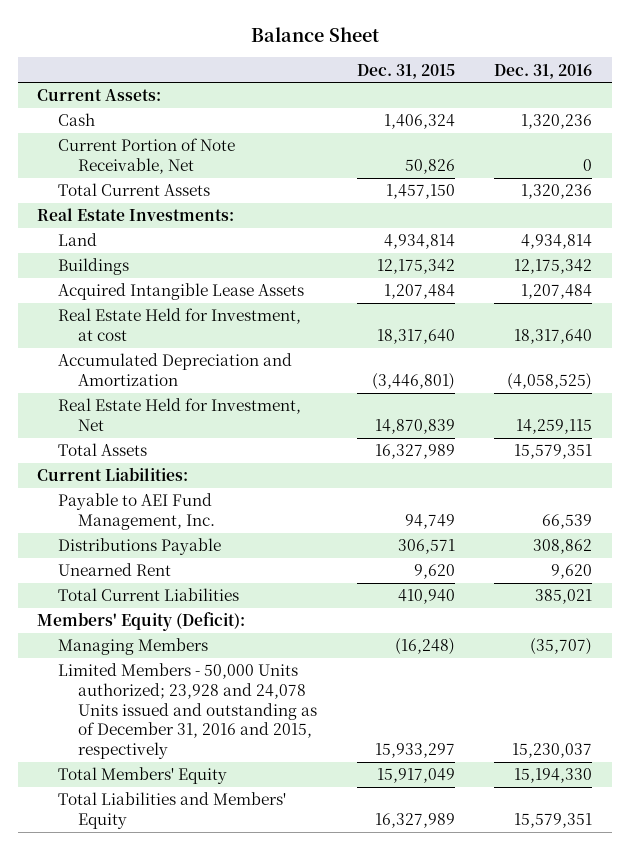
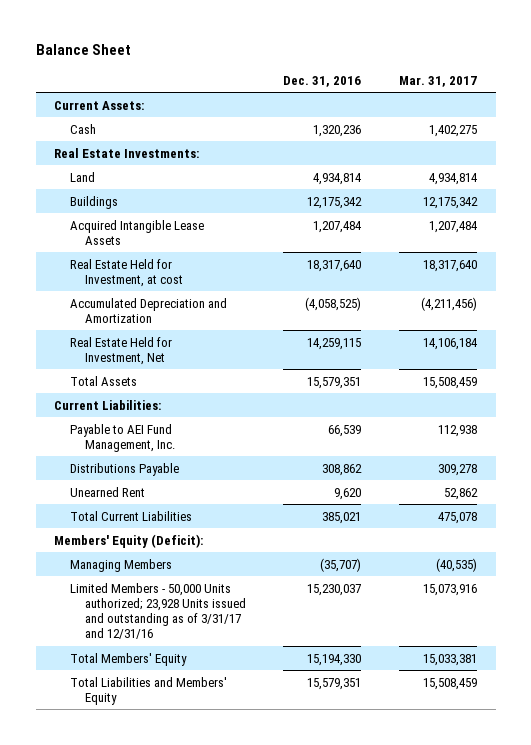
[356,63,455,79] Dec. 31, 2015 -> none
none -> [398,75,477,87] Mar. 31, 2017
[57,138,235,174] Current Portion of Note Receivable, Net -> none
[57,183,210,197] Total Current Assets -> none
[57,663,318,760] Limited Members - 50,000 Units authorized; 23,928 and 24,078 Units issued and outstanding as of December 31, 2016 and 2015, respectively -> [69,582,247,640] Limited Members - 50,000 Units authorized; 23,928 Units issued and outstanding as of 3/31/17 and 12/31/16

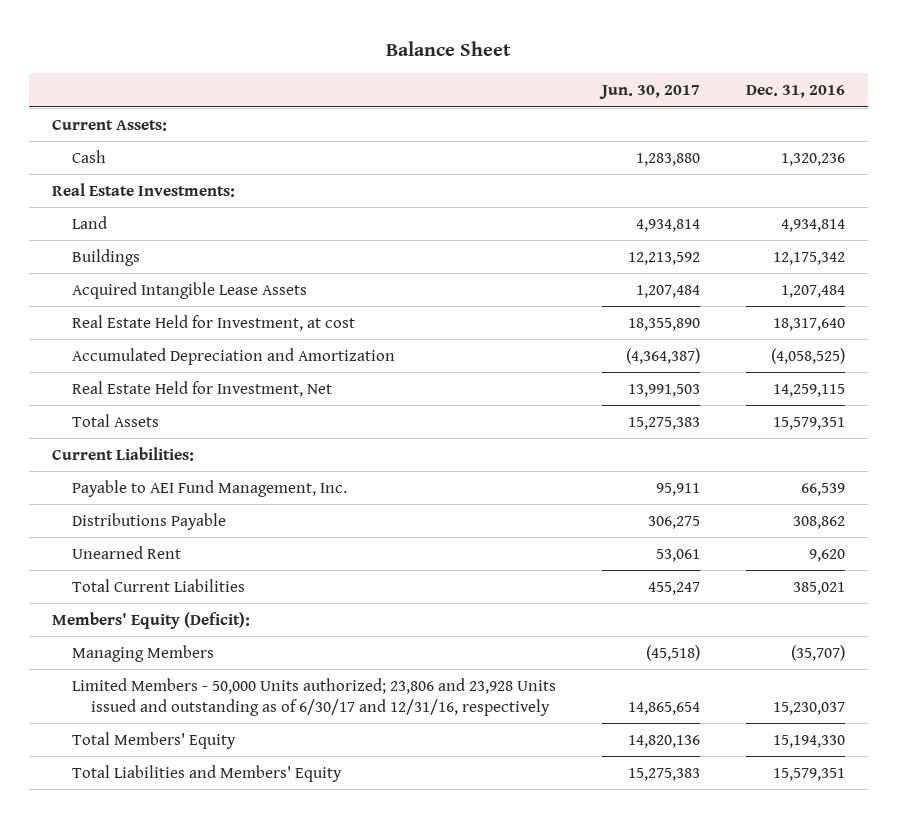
[398,75,477,87] Mar. 31, 2017 -> none
none -> [598,85,700,100] Jun. 30, 2017
[69,582,247,640] Limited Members - 50,000 Units authorized; 23,928 Units issued and outstanding as of 3/31/17 and 12/31/16 -> [71,678,556,716] Limited Members - 50,000 Units authorized; 23,806 and 23,928 Units issued and outstanding as of 6/30/17 and 12/31/16, respectively

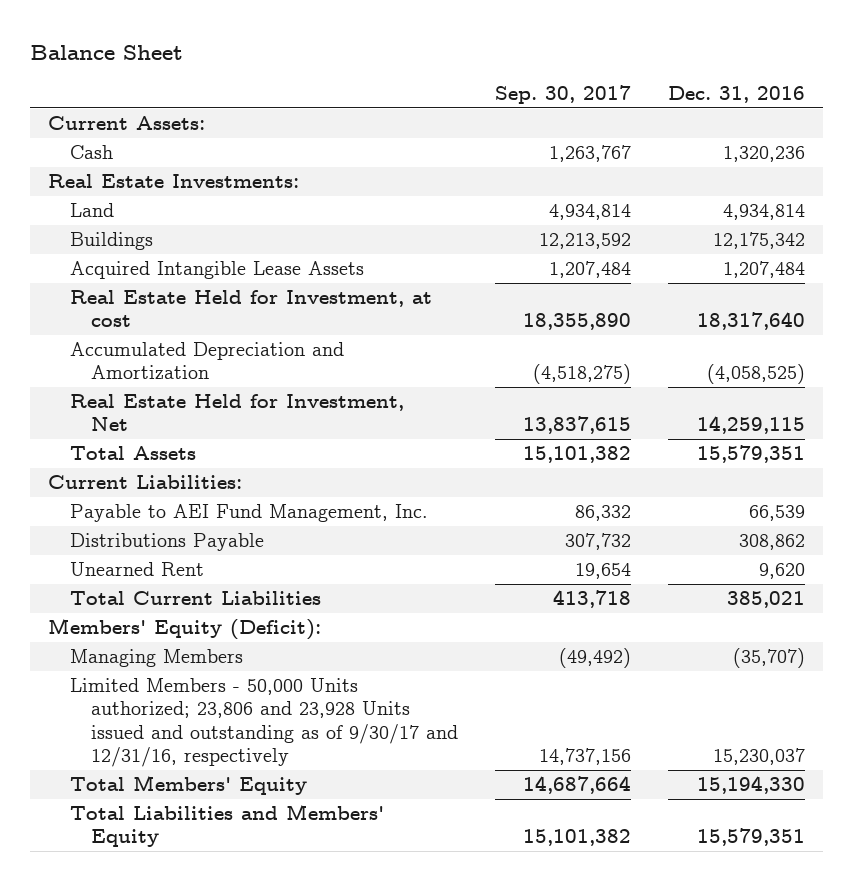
[598,85,700,100] Jun. 30, 2017 -> none
none -> [494,85,631,105] Sep. 30, 2017
[71,678,556,716] Limited Members - 50,000 Units authorized; 23,806 and 23,928 Units issued and outstanding as of 6/30/17 and 12/31/16, respectively -> [69,677,458,767] Limited Members - 50,000 Units authorized; 23,806 and 23,928 Units issued and outstanding as of 9/30/17 and 12/31/16, respectively

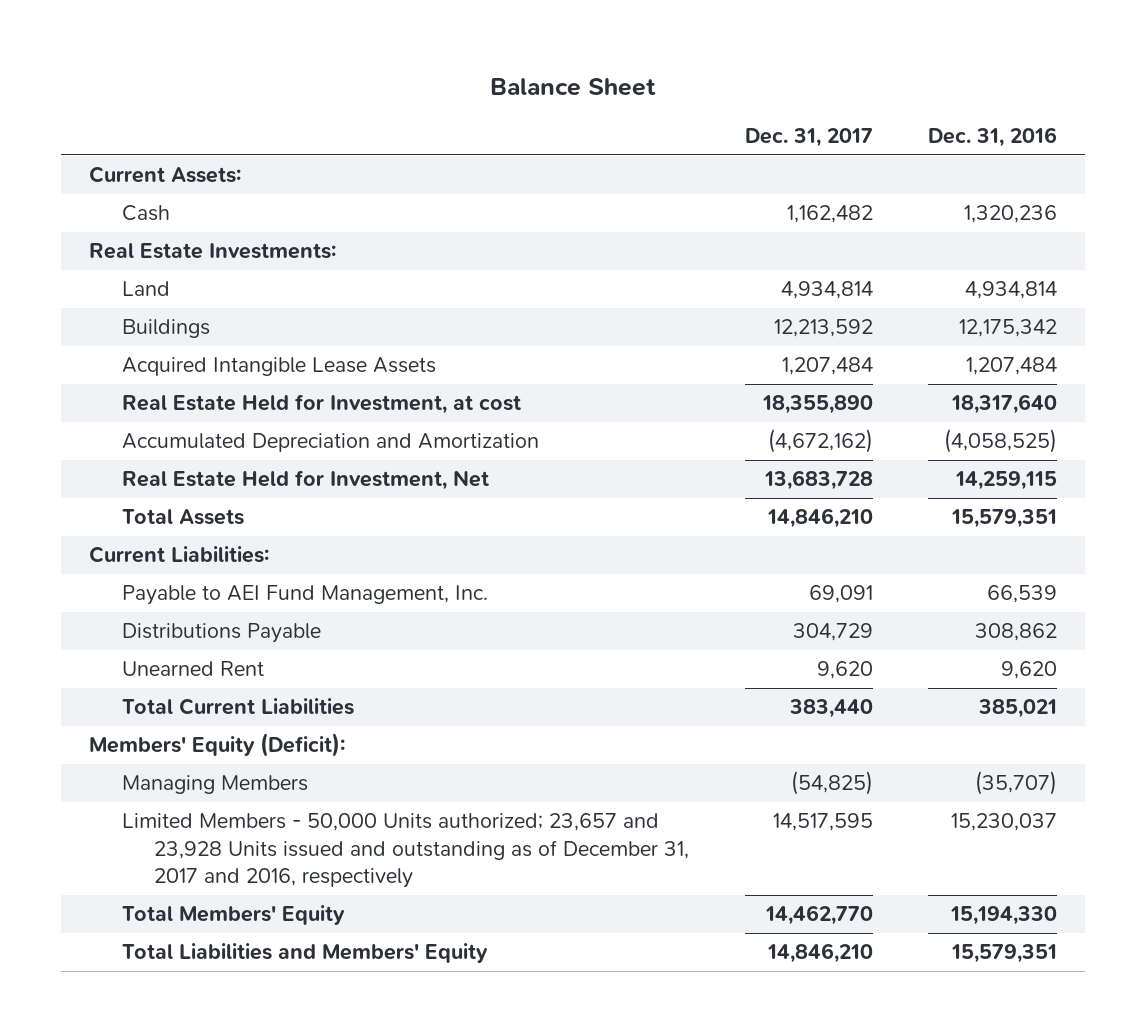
[494,85,631,105] Sep. 30, 2017 -> none
none -> [744,127,873,147] Dec. 31, 2017
[69,677,458,767] Limited Members - 50,000 Units authorized; 23,806 and 23,928 Units issued and outstanding as of 9/30/17 and 12/31/16, respectively -> [121,813,690,889] Limited Members - 50,000 Units authorized; 23,657 and 23,928 Units issued and outstanding as of December 31, 2017 and 2016, respectively

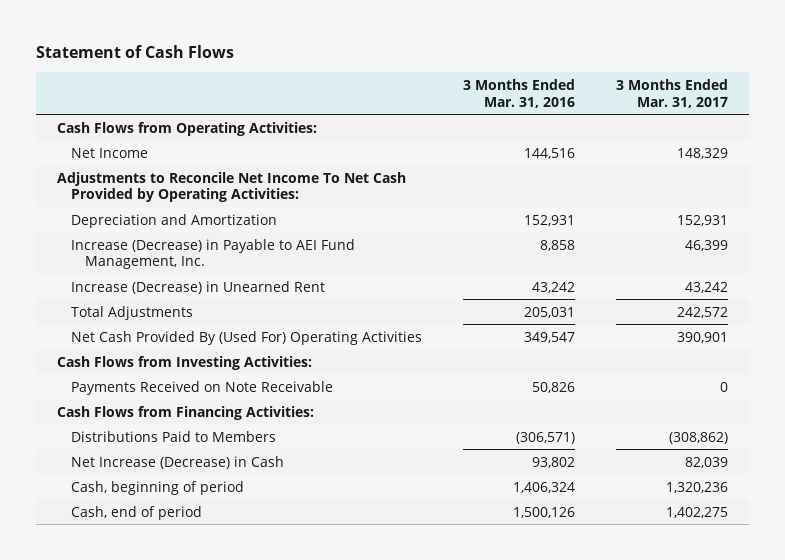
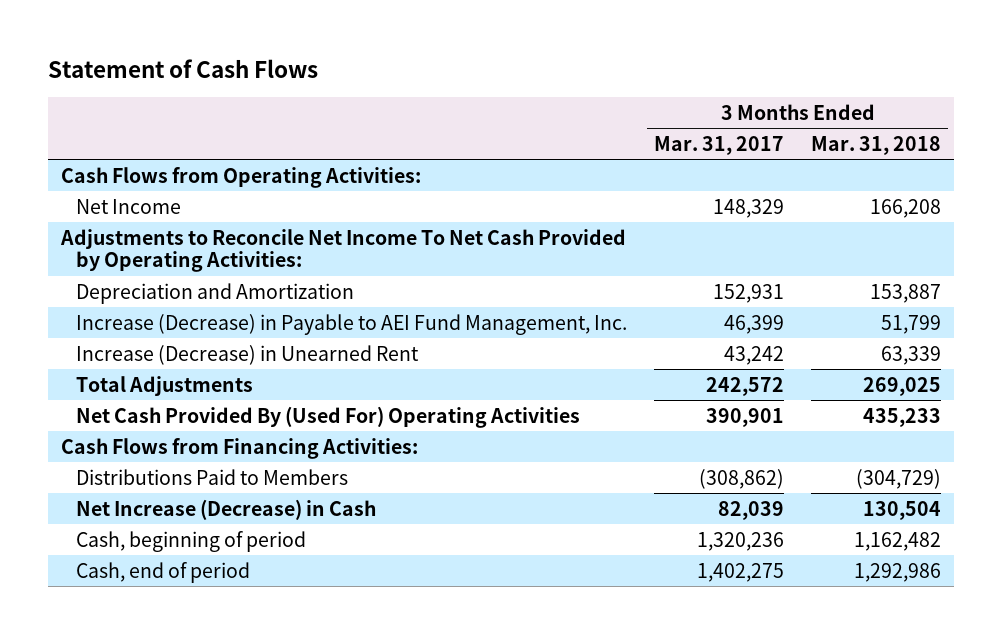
[463,78,576,108] 3 Months Ended Mar. 31, 2016 -> none
none -> [810,135,941,155] Mar. 31, 2018
[57,355,313,370] Cash Flows from Investing Activities: -> none
[70,380,333,395] Payments Received on Note Receivable -> none

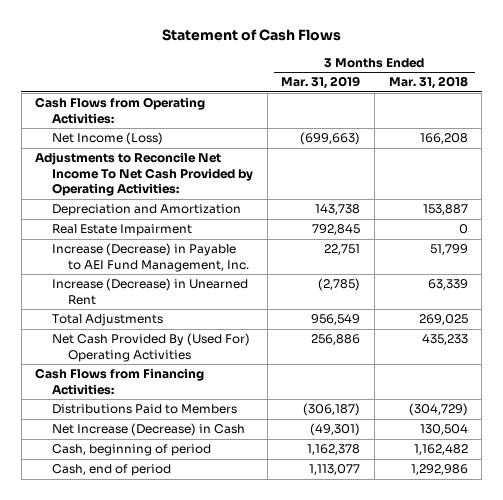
[654,135,785,155] Mar. 31, 2017 -> none
none -> [281,76,361,90] Mar. 31, 2019
[76,198,182,214] Net Income -> [51,132,163,146] Net Income (Loss)
none -> [51,224,192,237] Real Estate Impairment

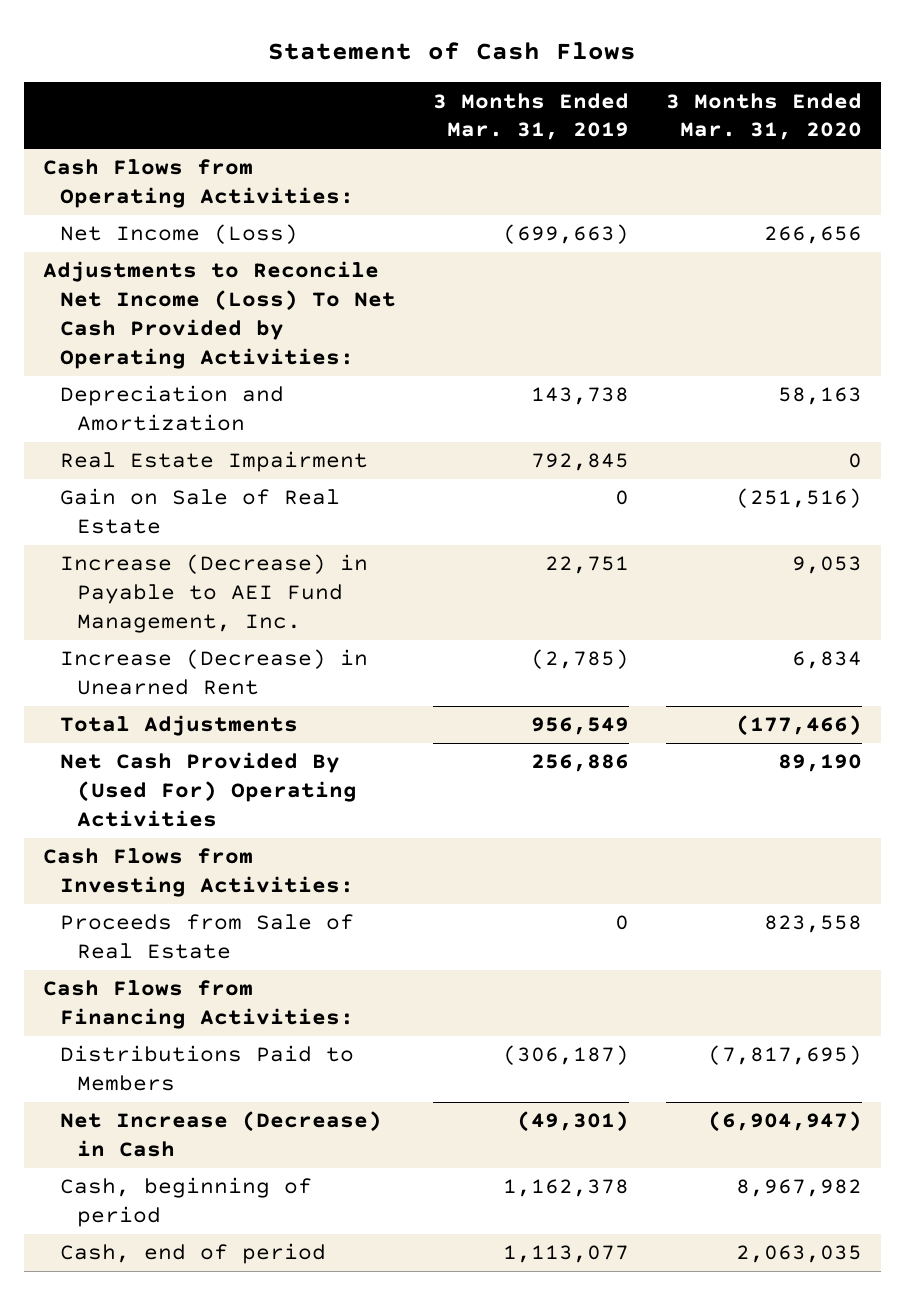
[388,76,468,90] Mar. 31, 2018 -> none
none -> [666,92,863,141] 3 Months Ended Mar. 31, 2020
[35,152,253,197] Adjustments to Reconcile Net Income To Net Cash Provided by Operating Activities: -> [42,261,396,369] Adjustments to Reconcile Net Income (Loss) To Net Cash Provided by Operating Activities:
none -> [59,488,340,535] Gain on Sale of Real Estate
none -> [42,848,354,898] Cash Flows from Investing Activities:
none -> [59,914,354,960] Proceeds from Sale of Real Estate

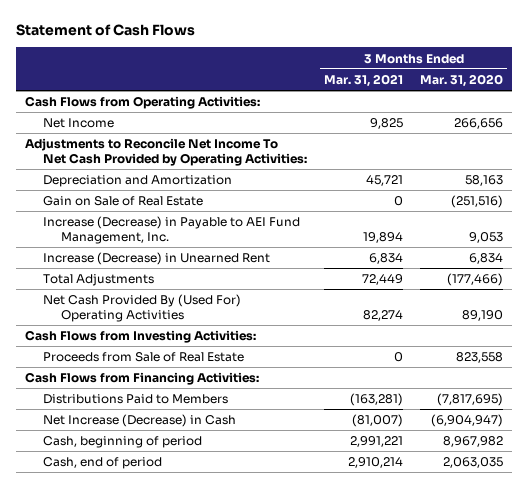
[432,92,629,141] 3 Months Ended Mar. 31, 2019 -> none
none -> [324,74,404,88] Mar. 31, 2021
[59,224,298,245] Net Income (Loss) -> [43,118,115,129] Net Income
[42,261,396,369] Adjustments to Reconcile Net Income (Loss) To Net Cash Provided by Operating Activities: -> [24,138,308,167] Adjustments to Reconcile Net Income To Net Cash Provided by Operating Activities:
[59,451,368,473] Real Estate Impairment -> none

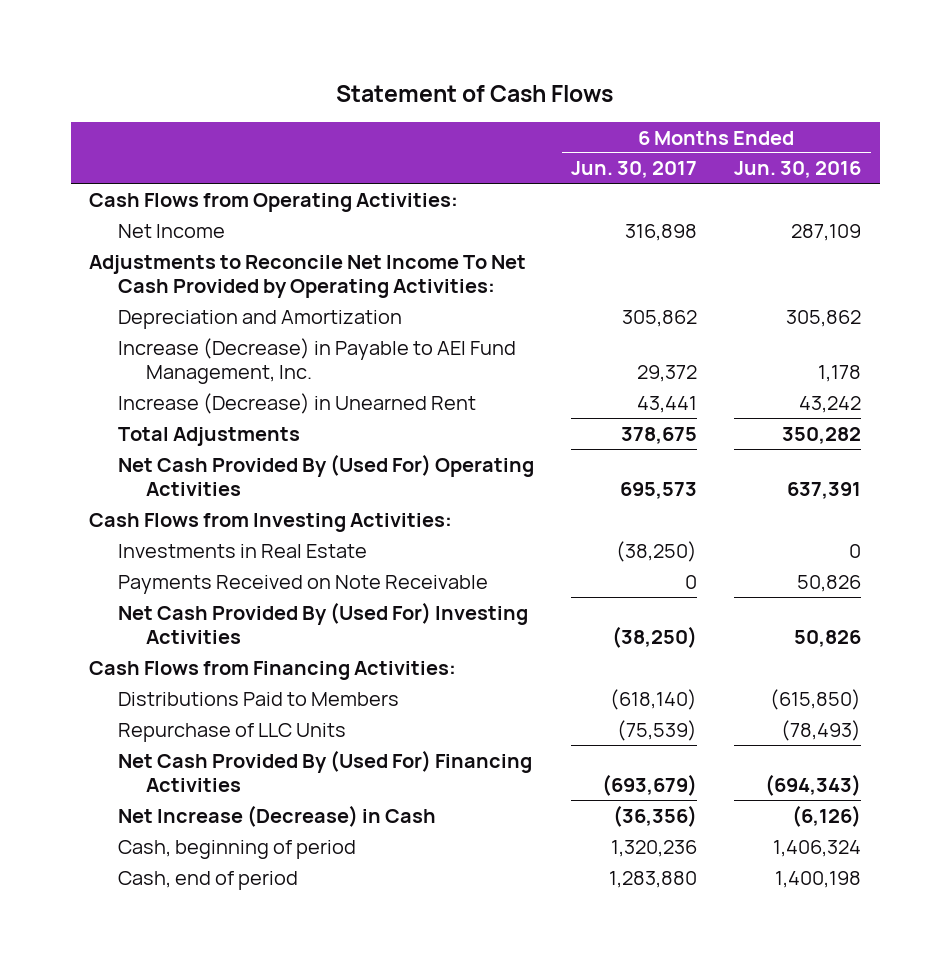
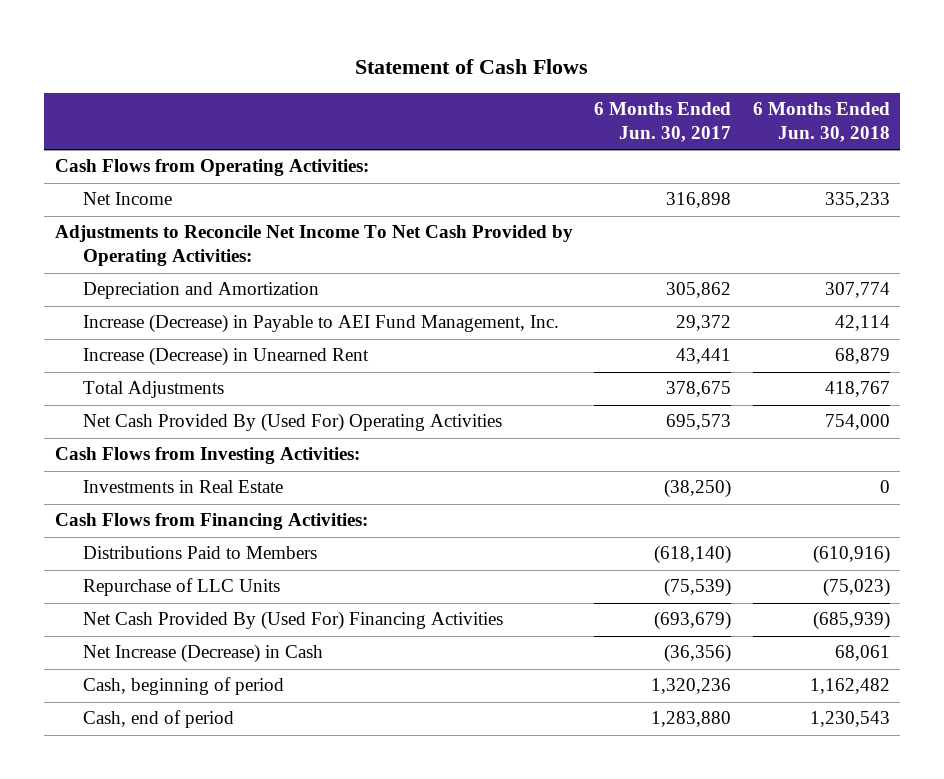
[734,161,862,179] Jun. 30, 2016 -> none
none -> [752,102,890,143] 6 Months Ended Jun. 30, 2018
[117,574,488,594] Payments Received on Note Receivable -> none
[117,601,528,645] Net Cash Provided By (Used For) Investing Activities -> none

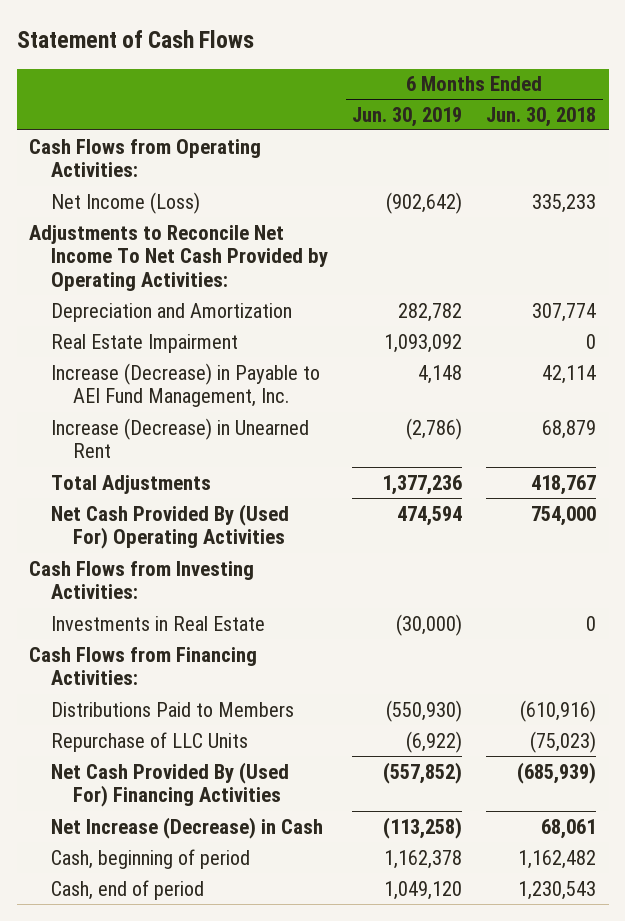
[594,102,732,143] 6 Months Ended Jun. 30, 2017 -> none
none -> [352,106,463,127] Jun. 30, 2019
[83,192,173,206] Net Income -> [50,191,200,214] Net Income (Loss)
none -> [50,333,238,353] Real Estate Impairment

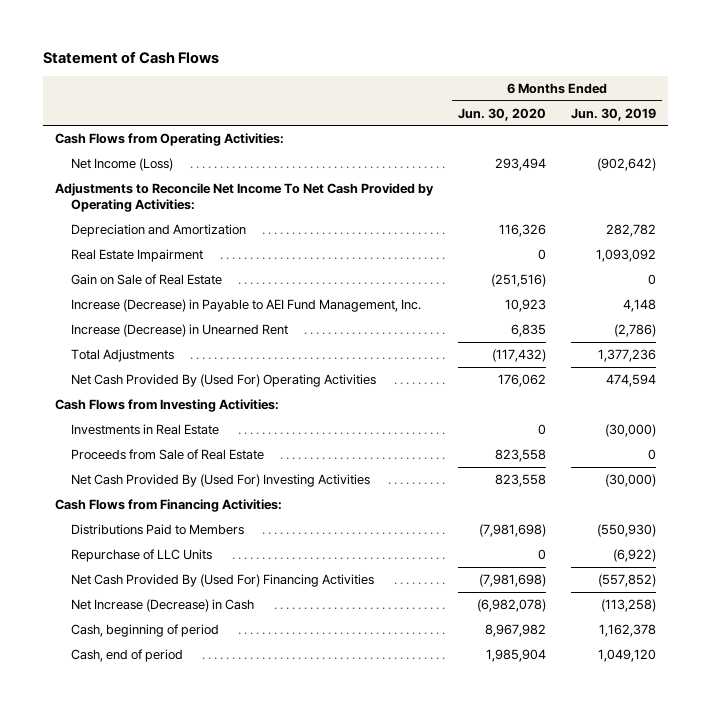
[486,106,597,127] Jun. 30, 2018 -> none
none -> [457,107,546,121] Jun. 30, 2020
none -> [70,274,222,286] Gain on Sale of Real Estate
none -> [70,449,264,461] Proceeds from Sale of Real Estate
none -> [70,474,370,488] Net Cash Provided By (Used For) Investing Activities

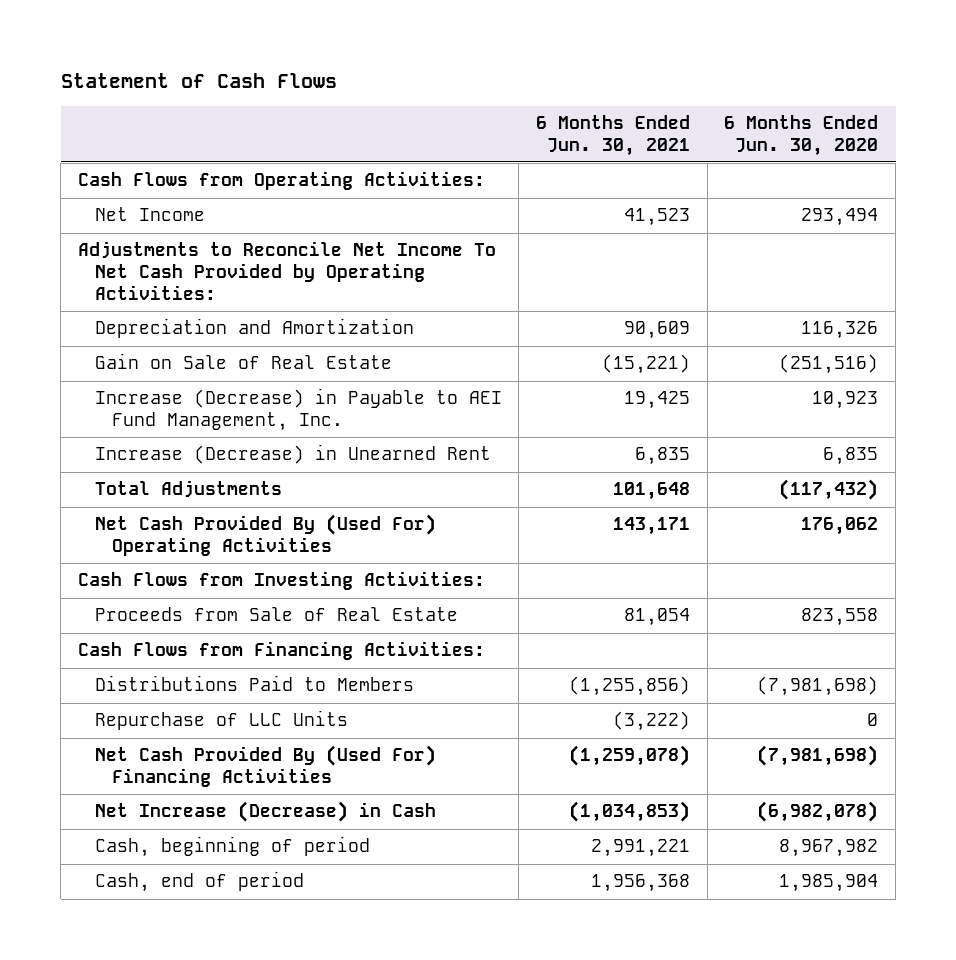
[570,107,656,121] Jun. 30, 2019 -> none
none -> [536,114,691,156] 6 Months Ended Jun. 30, 2021
[70,158,173,172] Net Income (Loss) -> [94,207,205,222] Net Income
[70,249,203,263] Real Estate Impairment -> none
[70,424,219,436] Investments in Real Estate -> none
[70,474,370,488] Net Cash Provided By (Used For) Investing Activities -> none

